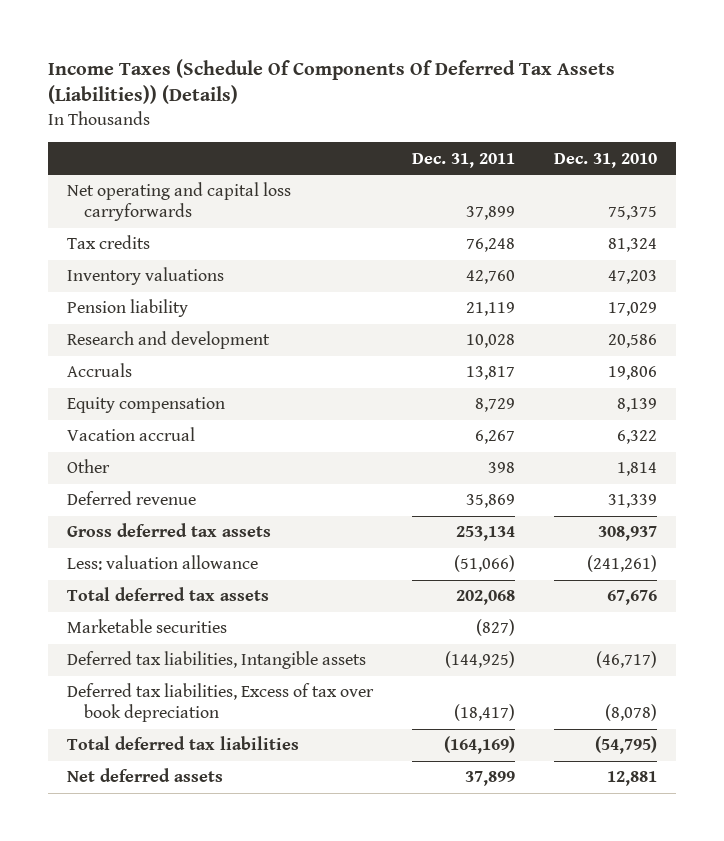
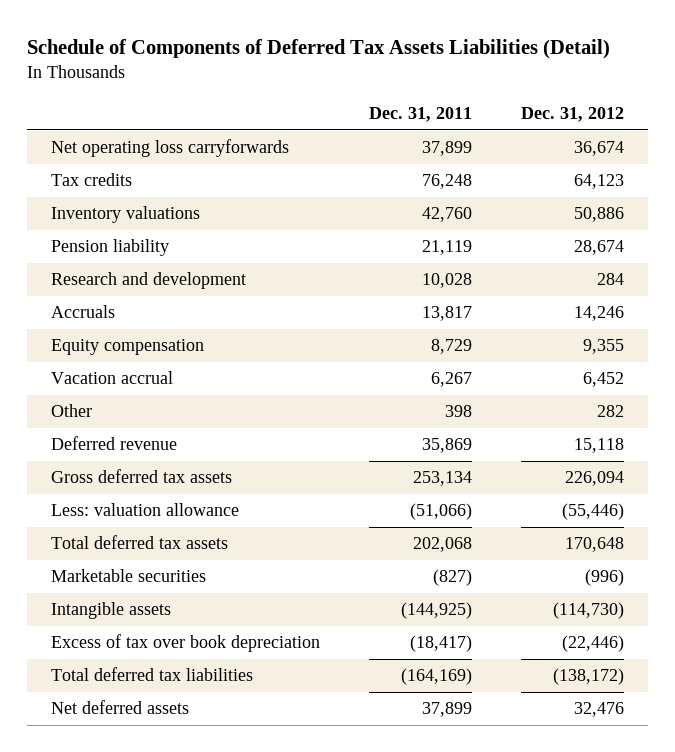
[47,58,615,105] Income Taxes (Schedule Of Components Of Deferred Tax Assets (Liabilities)) (Details) -> [26,39,610,60] Schedule of Components of Deferred Tax Assets Liabilities (Detail)
[553,152,657,168] Dec. 31, 2010 -> none
none -> [520,106,624,122] Dec. 31, 2012
[67,182,292,222] Net operating and capital loss carryforwards -> [50,139,289,158] Net operating loss carryforwards
[67,651,367,670] Deferred tax liabilities, Intangible assets -> [50,602,171,620] Intangible assets
[67,683,375,723] Deferred tax liabilities, Excess of tax over book depreciation -> [50,634,320,653] Excess of tax over book depreciation

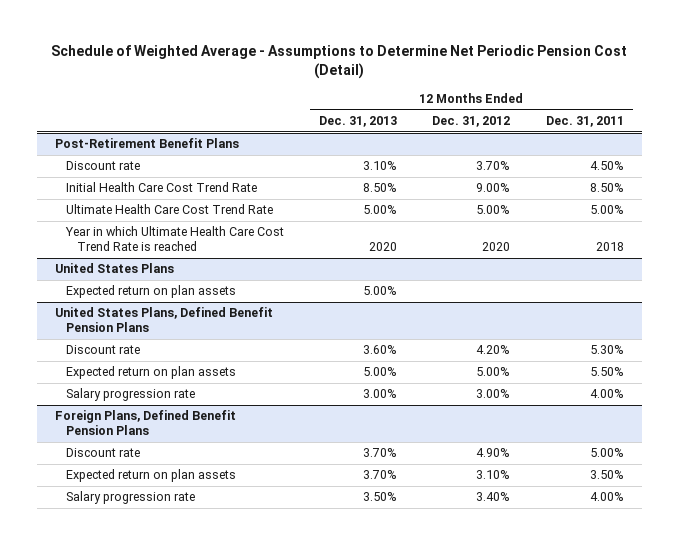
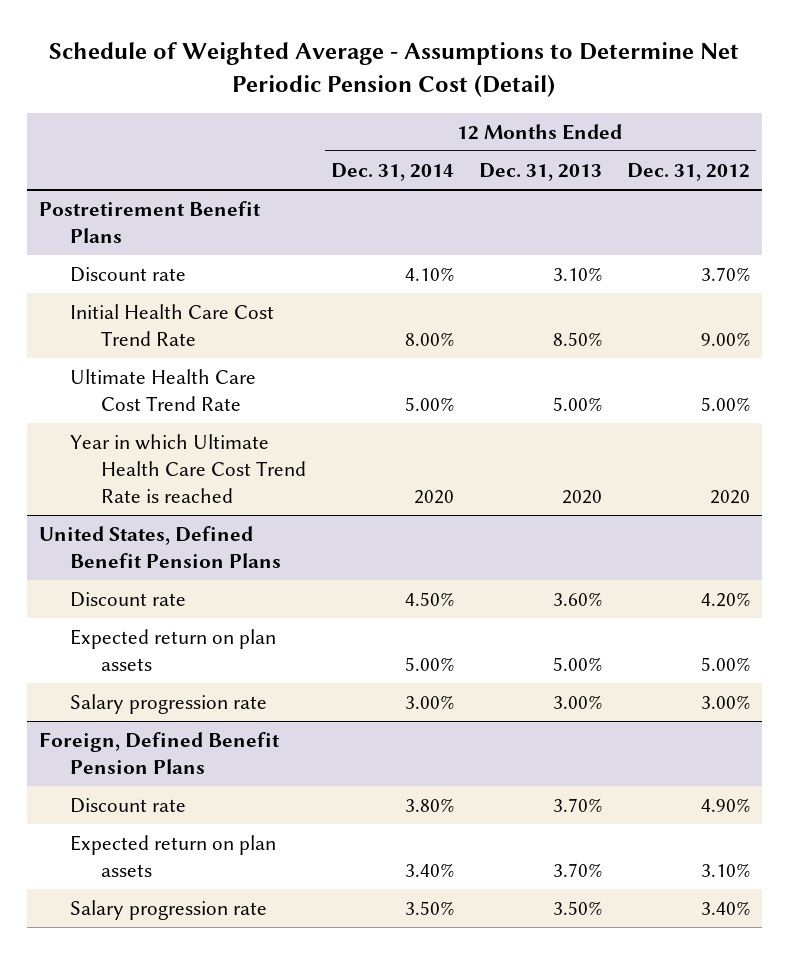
[545,116,624,128] Dec. 31, 2011 -> none
none -> [330,162,454,181] Dec. 31, 2014
[54,138,239,149] Post-Retirement Benefit Plans -> none
none -> [39,200,262,243] Postretirement Benefit Plans
[54,263,174,274] United States Plans -> none
[65,285,236,299] Expected return on plan assets -> none
[54,307,273,332] United States Plans, Defined Benefit Pension Plans -> [39,525,281,568] United States, Defined Benefit Pension Plans
[54,410,236,435] Foreign Plans, Defined Benefit Pension Plans -> [39,731,281,774] Foreign, Defined Benefit Pension Plans

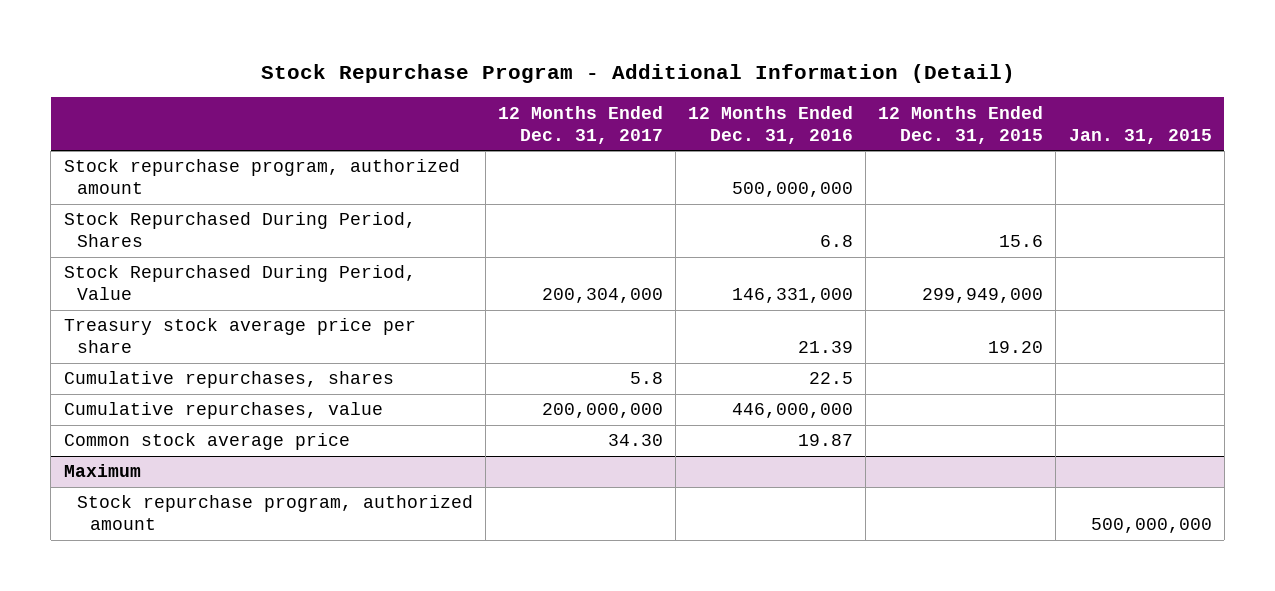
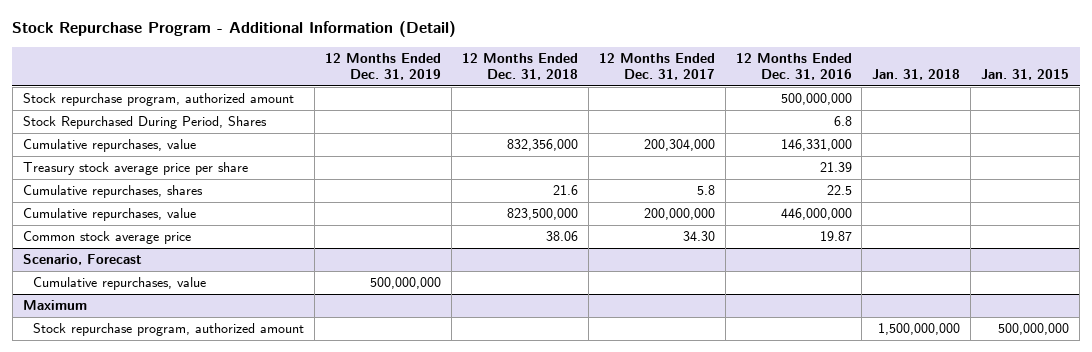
[878,105,1044,144] 12 Months Ended Dec. 31, 2015 -> none
none -> [324,53,441,80] 12 Months Ended Dec. 31, 2019
none -> [461,53,578,80] 12 Months Ended Dec. 31, 2018
none -> [872,68,961,80] Jan. 31, 2018
[63,265,416,301] Stock Repurchased During Period, Value -> [22,139,196,153] Cumulative repurchases, value
none -> [22,254,142,266] Scenario, Forecast
none -> [32,277,206,291] Cumulative repurchases, value

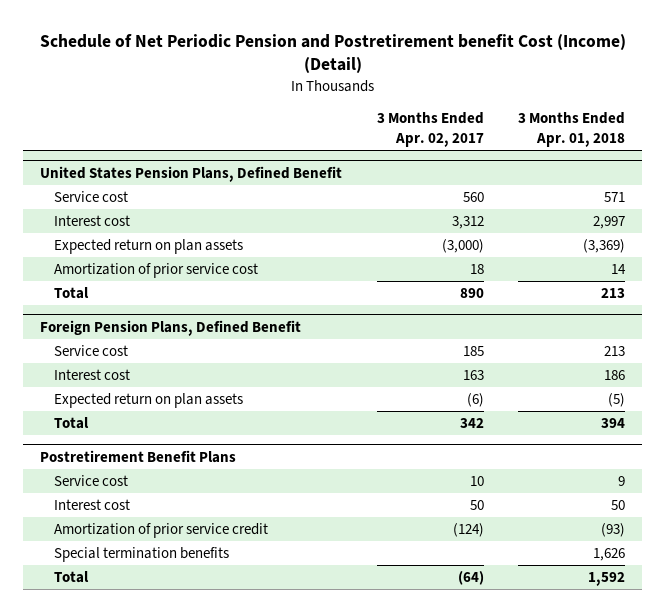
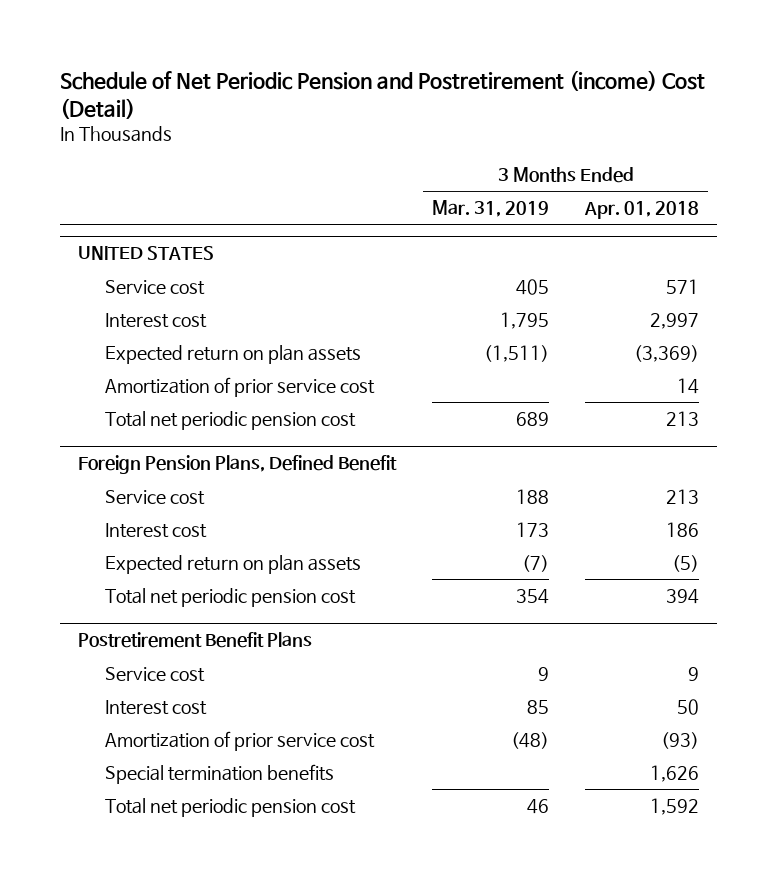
[39,33,626,74] Schedule of Net Periodic Pension and Postretirement benefit Cost (Income) (Detail) -> [59,69,705,119] Schedule of Net Periodic Pension and Postretirement (income) Cost (Detail)
[376,112,484,147] 3 Months Ended Apr. 02, 2017 -> none
none -> [432,200,550,218] Mar. 31, 2019
[40,166,343,183] United States Pension Plans, Defined Benefit -> none
none -> [77,246,214,261] UNITED STATES
[54,287,90,300] Total -> [105,411,357,431] Total net periodic pension cost
[54,417,90,430] Total -> [105,588,357,608] Total net periodic pension cost
[54,523,269,539] Amortization of prior service credit -> [105,731,376,752] Amortization of prior service cost
[54,571,90,584] Total -> [105,798,357,818] Total net periodic pension cost

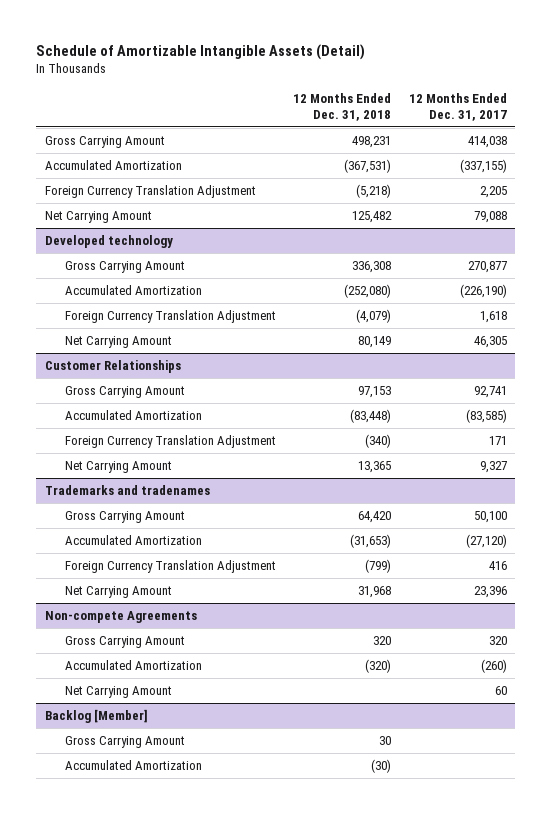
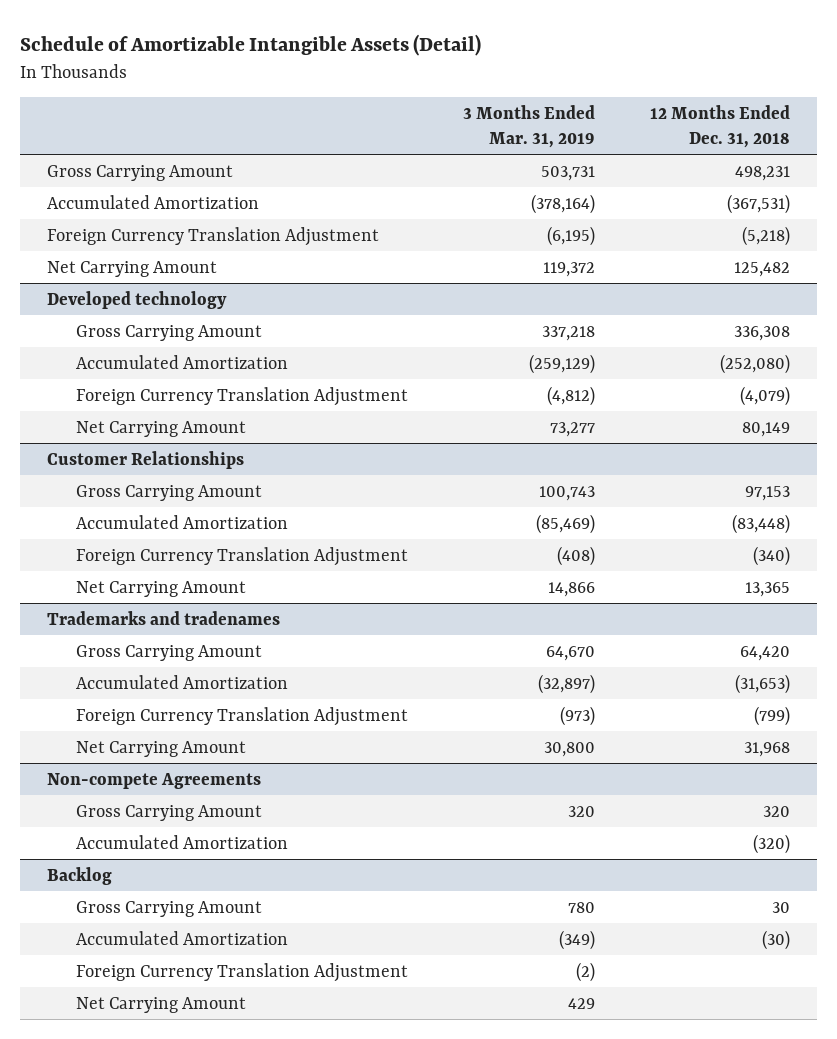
[408,93,507,121] 12 Months Ended Dec. 31, 2017 -> none
none -> [463,105,596,148] 3 Months Ended Mar. 31, 2019
[64,686,172,699] Net Carrying Amount -> none
[45,709,149,724] Backlog [Member] -> [47,866,113,885] Backlog
none -> [76,962,409,982] Foreign Currency Translation Adjustment
none -> [76,996,247,1013] Net Carrying Amount

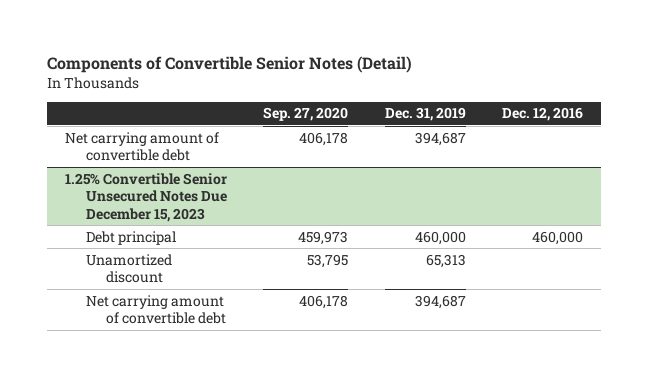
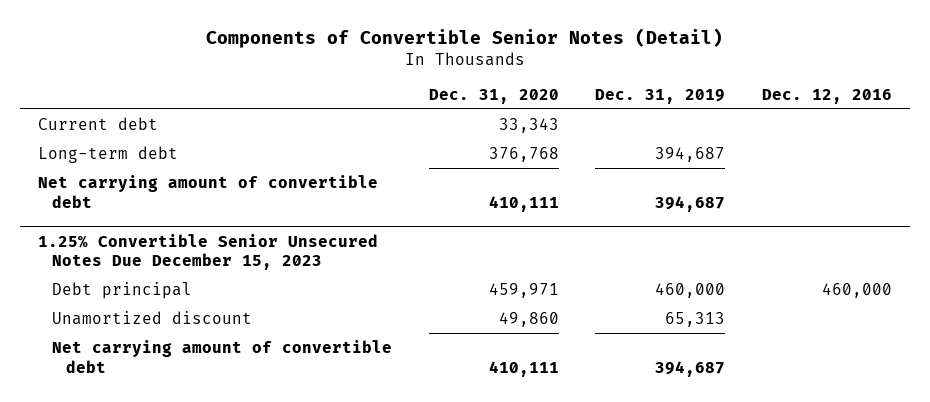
[263,107,349,122] Sep. 27, 2020 -> none
none -> [428,88,559,104] Dec. 31, 2020
none -> [38,116,159,130] Current debt
none -> [38,145,179,163] Long-term debt

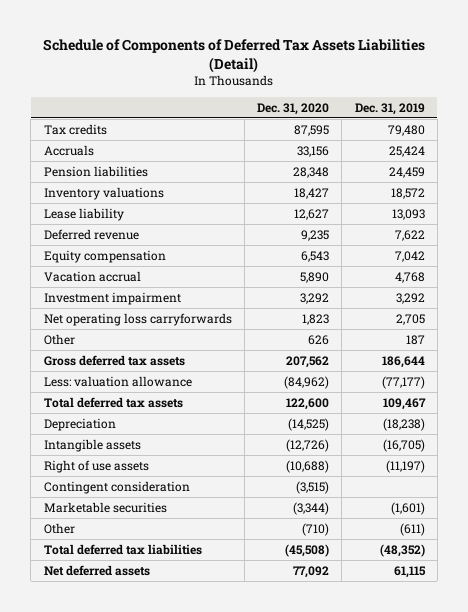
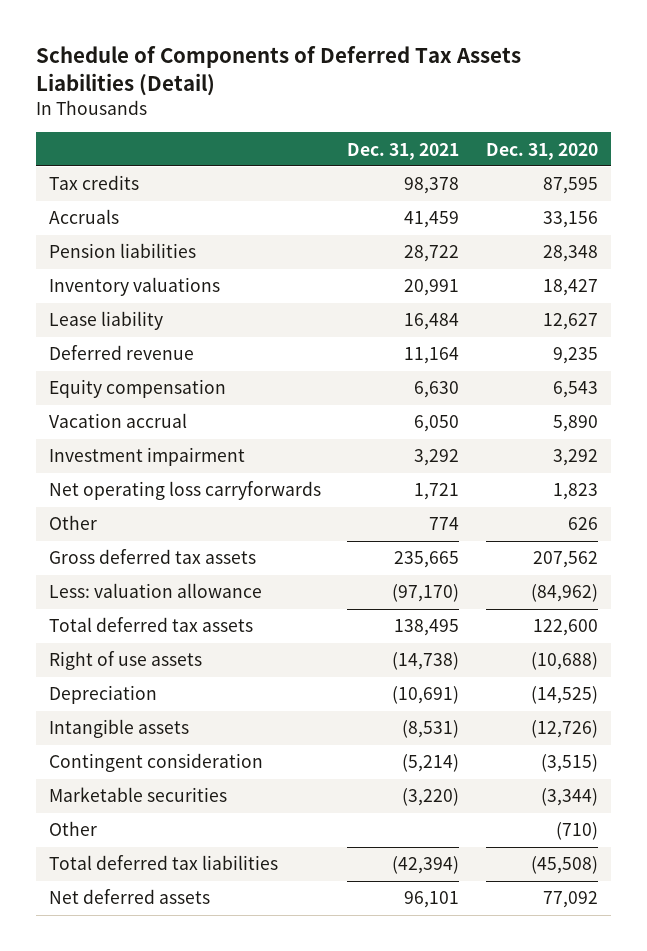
[354,102,425,115] Dec. 31, 2019 -> none
none -> [347,142,460,160] Dec. 31, 2021
[43,459,149,473] Right of use assets -> [49,651,203,671] Right of use assets

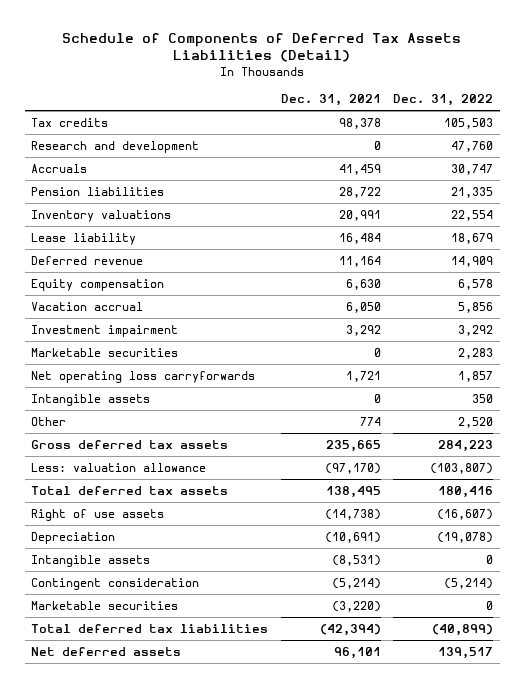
[485,142,598,160] Dec. 31, 2020 -> none
none -> [393,94,494,107] Dec. 31, 2022
none -> [31,140,200,153] Research and development
none -> [31,347,179,357] Marketable securities
none -> [31,393,151,406] Intangible assets
[49,821,98,837] Other -> none

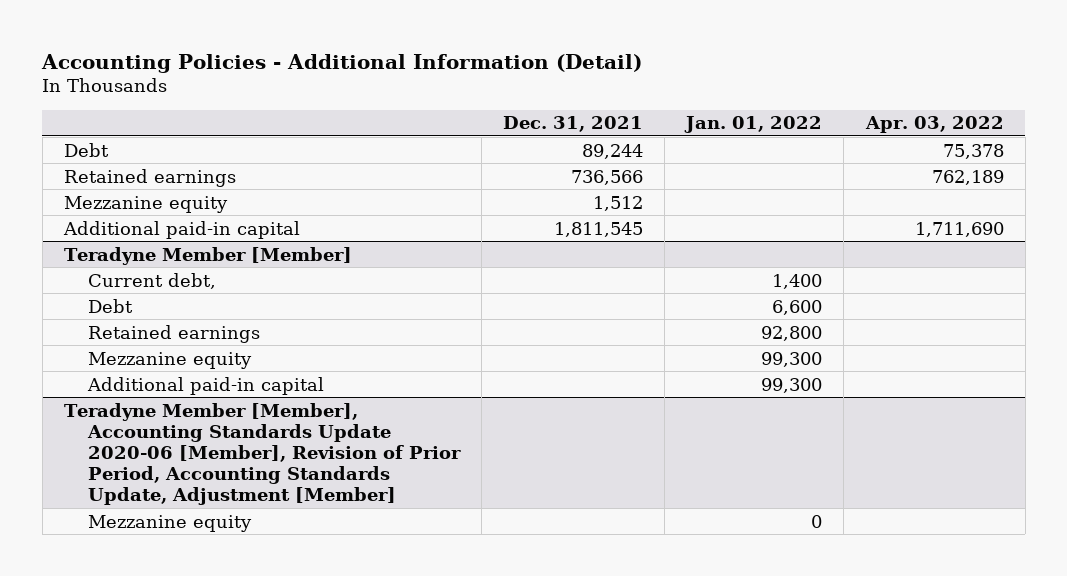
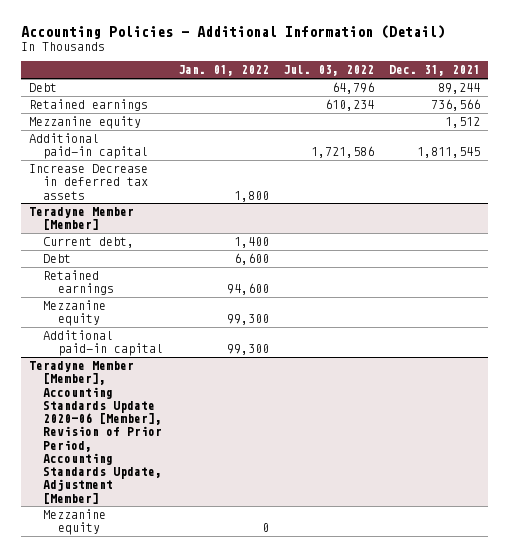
[864,116,1004,134] Apr. 03, 2022 -> none
none -> [283,65,375,77] Jul. 03, 2022
none -> [28,164,149,200] Increase Decrease in deferred tax assets
[761,325,823,341] 92,800 -> [226,283,269,296] 94,600

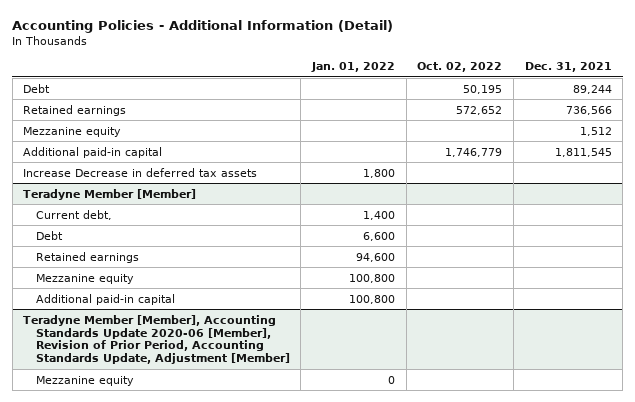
[283,65,375,77] Jul. 03, 2022 -> none
none -> [417,62,503,73] Oct. 02, 2022
[226,314,269,326] 99,300 -> [349,273,396,283] 100,800
[226,344,269,356] 99,300 -> [349,294,396,304] 100,800

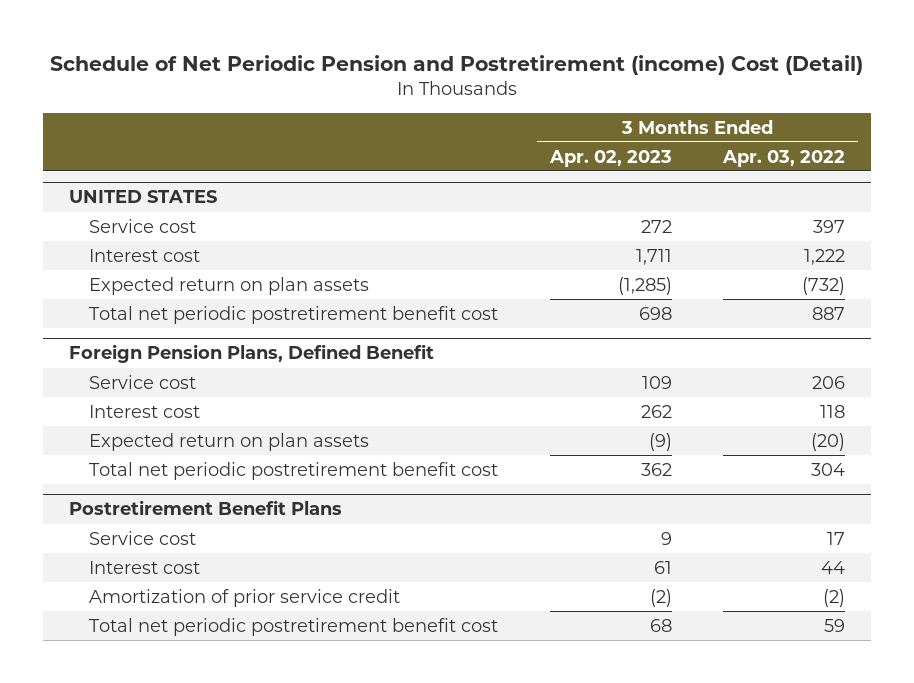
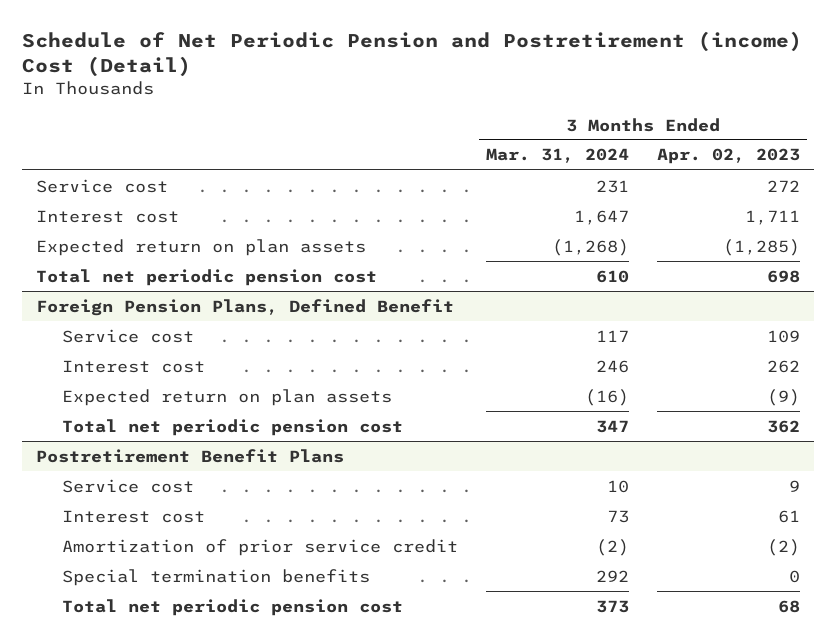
[722,149,846,167] Apr. 03, 2022 -> none
none -> [485,148,629,164] Mar. 31, 2024
[68,190,217,204] UNITED STATES -> none
[88,305,498,324] Total net periodic postretirement benefit cost -> [36,268,378,286] Total net periodic pension cost
[88,461,498,480] Total net periodic postretirement benefit cost -> [61,418,403,436] Total net periodic pension cost
none -> [61,568,370,586] Special termination benefits
[88,617,498,636] Total net periodic postretirement benefit cost -> [61,598,403,616] Total net periodic pension cost

